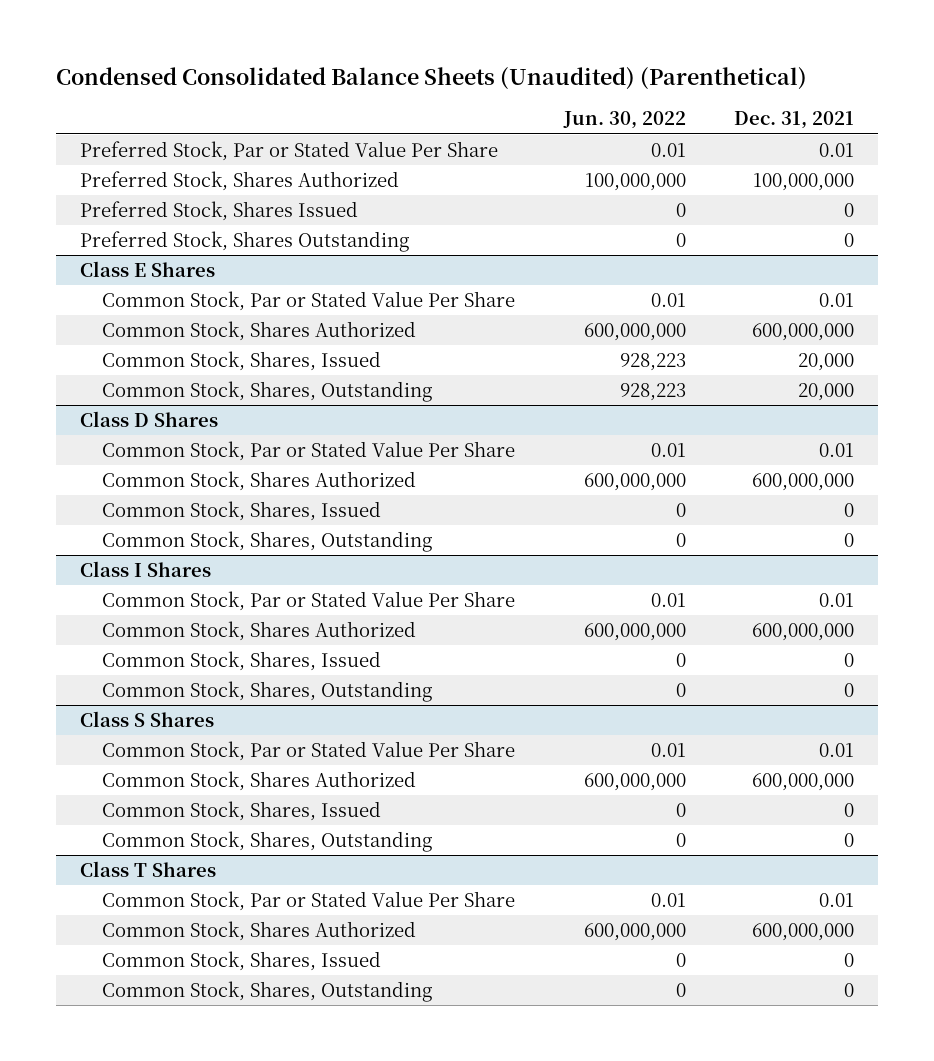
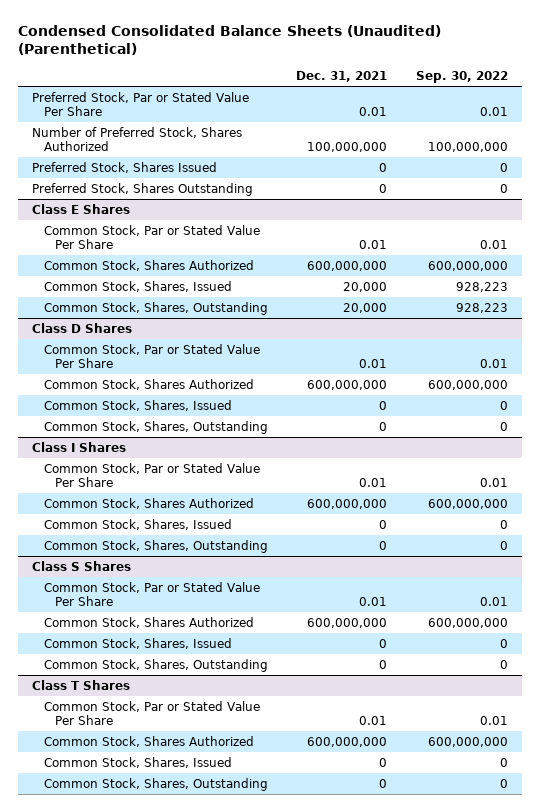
[562,111,686,130] Jun. 30, 2022 -> none
none -> [415,70,508,83] Sep. 30, 2022
[80,170,400,191] Preferred Stock, Shares Authorized -> [31,126,242,152] Number of Preferred Stock, Shares Authorized

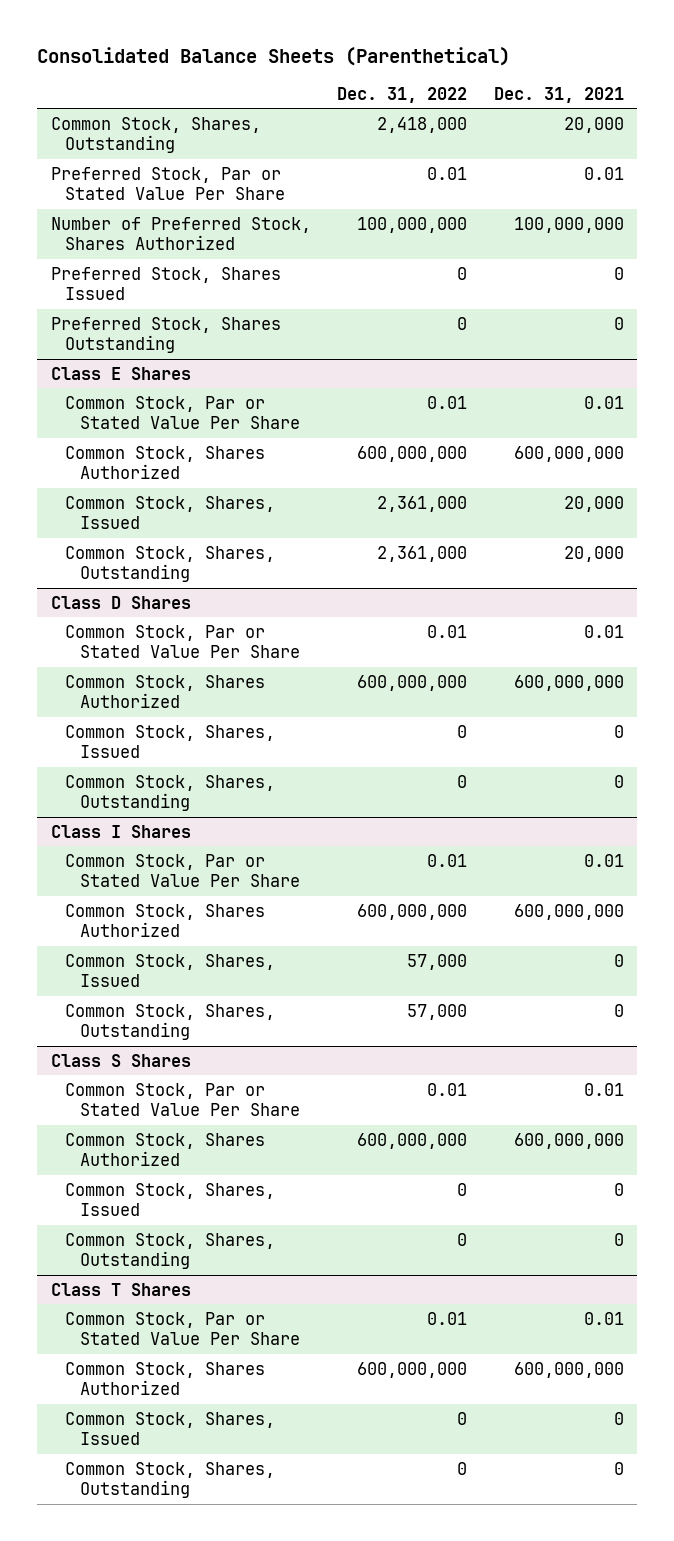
[17,24,441,55] Condensed Consolidated Balance Sheets (Unaudited) (Parenthetical) -> [37,46,511,66] Consolidated Balance Sheets (Parenthetical)
[415,70,508,83] Sep. 30, 2022 -> none
none -> [337,86,468,103] Dec. 31, 2022
none -> [50,116,261,153] Common Stock, Shares, Outstanding

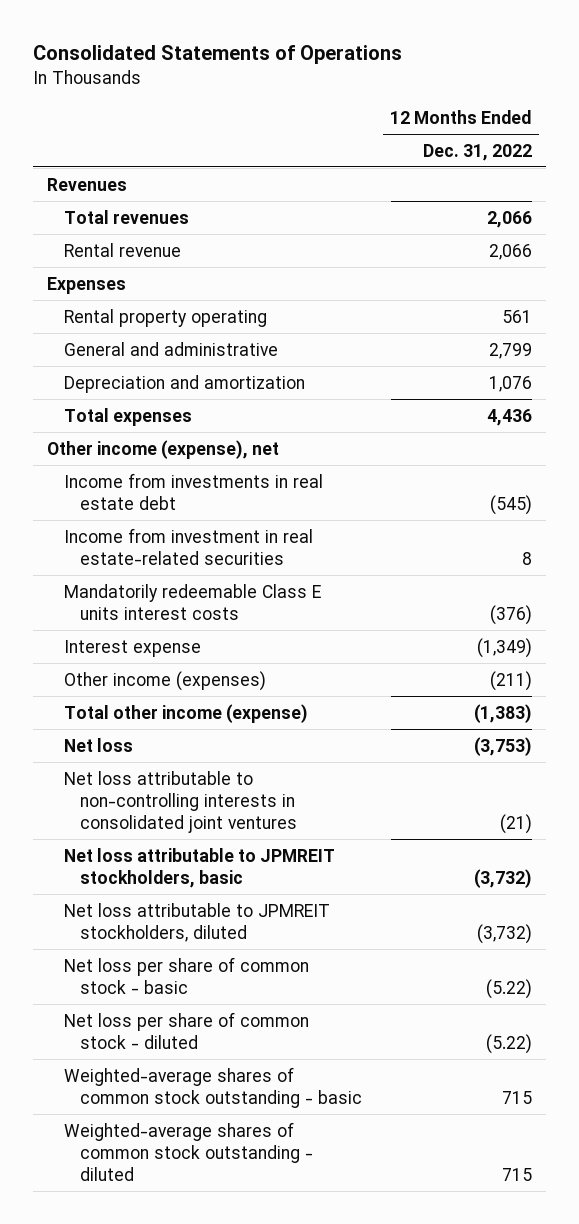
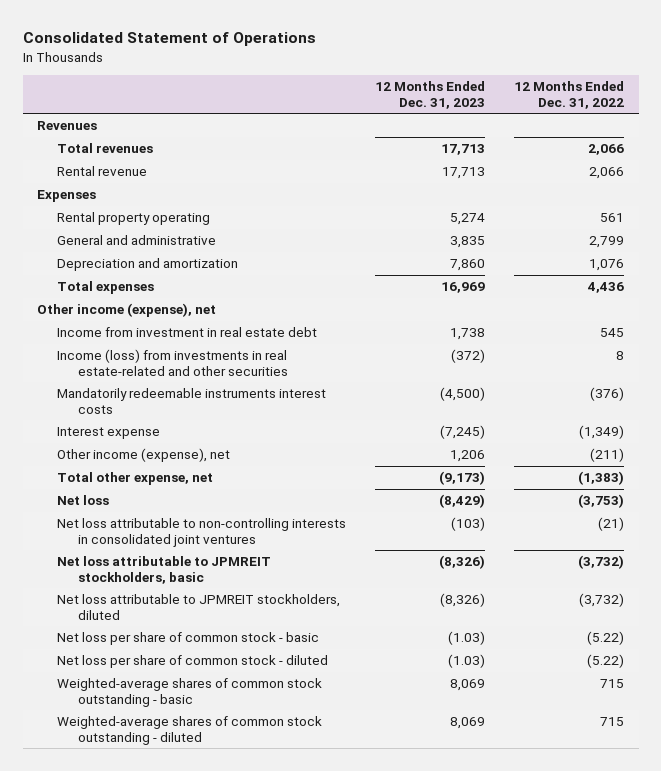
[32,45,402,65] Consolidated Statements of Operations -> [22,32,316,47] Consolidated Statement of Operations
none -> [375,81,486,109] 12 Months Ended Dec. 31, 2023
[63,472,323,510] Income from investments in real estate debt -> [57,327,318,338] Income from investment in real estate debt
[489,494,532,515] (545) -> [600,328,625,338] 545
[63,527,313,565] Income from investment in real estate-related securities -> [57,349,288,376] Income (loss) from investments in real estate-related and other securities
[63,583,321,620] Mandatorily redeemable Class E units interest costs -> [57,388,327,414] Mandatorily redeemable instruments interest costs
[63,670,266,691] Other income (expenses) -> [57,448,231,463] Other income (expense), net
[63,703,308,723] Total other income (expense) -> [57,472,214,486] Total other expense, net

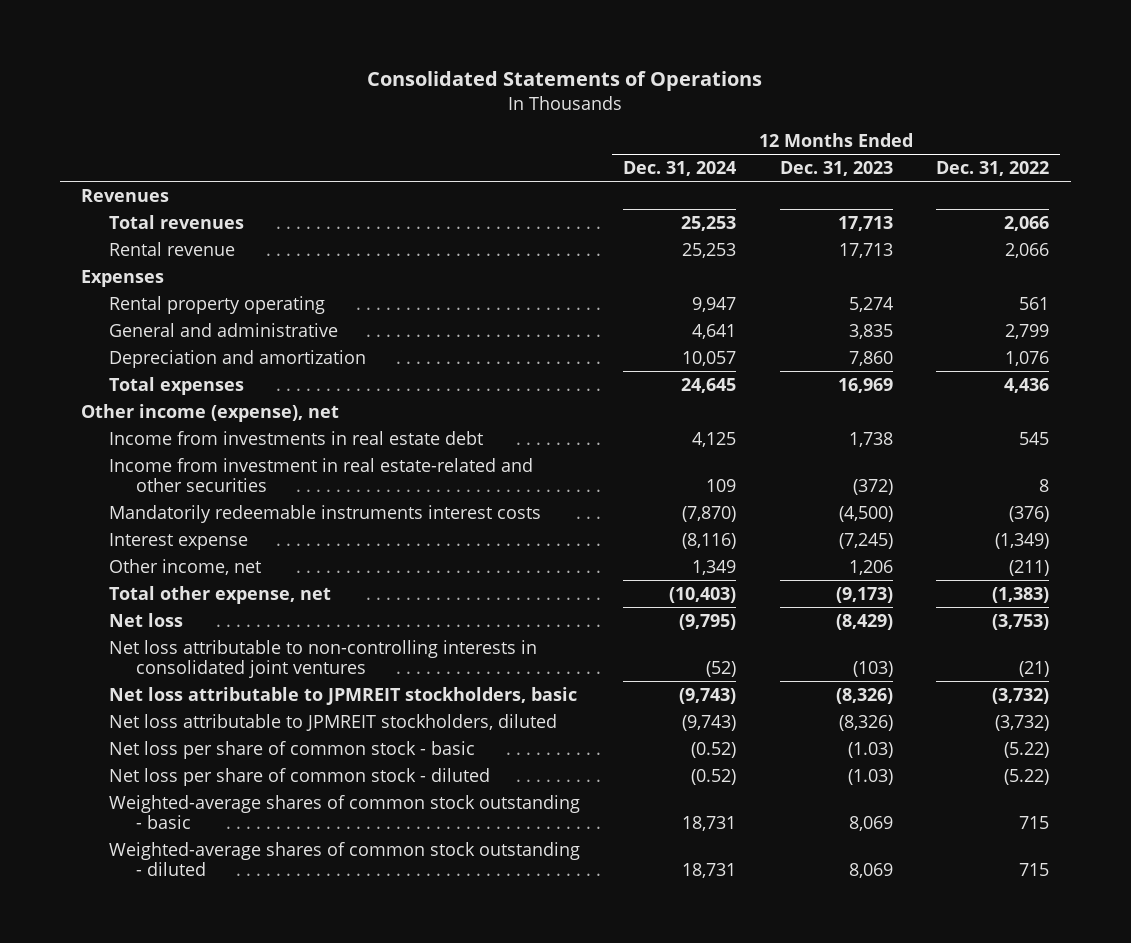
[22,32,316,47] Consolidated Statement of Operations -> [367,71,763,92] Consolidated Statements of Operations
none -> [623,160,737,176] Dec. 31, 2024
[57,327,318,338] Income from investment in real estate debt -> [108,430,483,445] Income from investments in real estate debt
[57,349,288,376] Income (loss) from investments in real estate-related and other securities -> [108,457,533,492] Income from investment in real estate-related and other securities
[57,448,231,463] Other income (expense), net -> [108,558,261,575] Other income, net

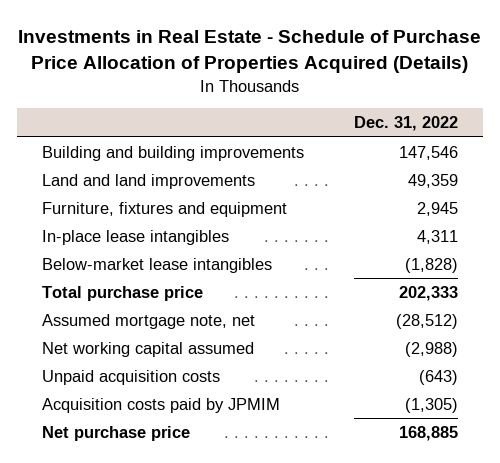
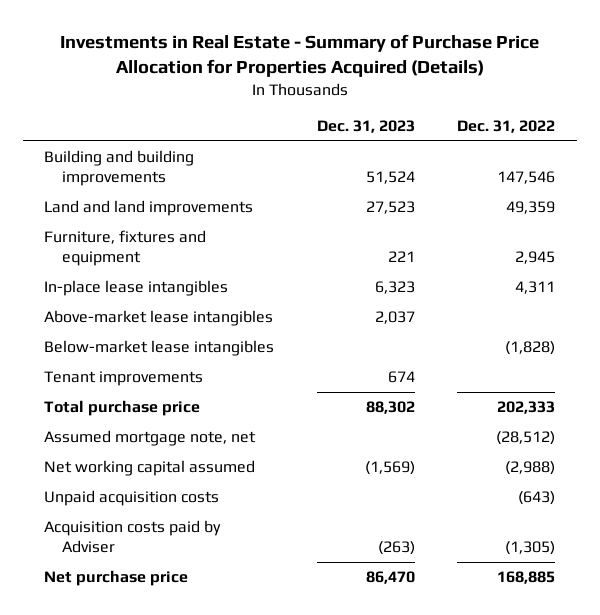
[18,30,482,74] Investments in Real Estate - Schedule of Purchase Price Allocation of Properties Acquired (Details) -> [59,33,539,77] Investments in Real Estate - Summary of Purchase Price Allocation for Properties Acquired (Details)
none -> [316,120,415,134] Dec. 31, 2023
none -> [44,310,274,327] Above-market lease intangibles
none -> [44,371,204,387] Tenant improvements
[42,397,281,413] Acquisition costs paid by JPMIM -> [44,520,222,553] Acquisition costs paid by Adviser

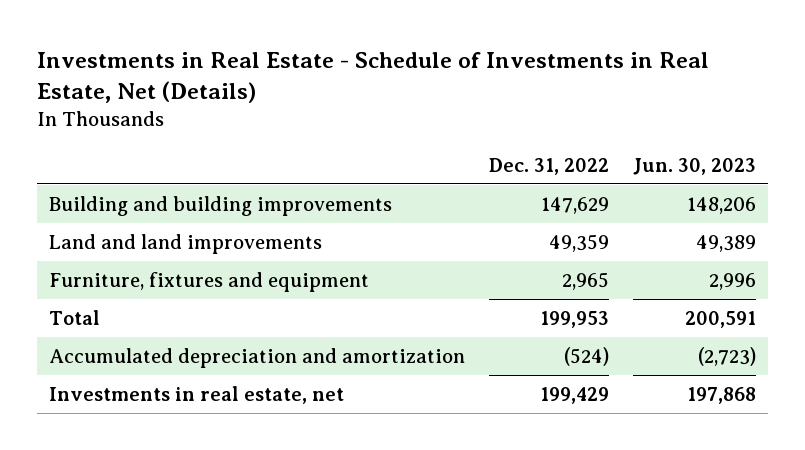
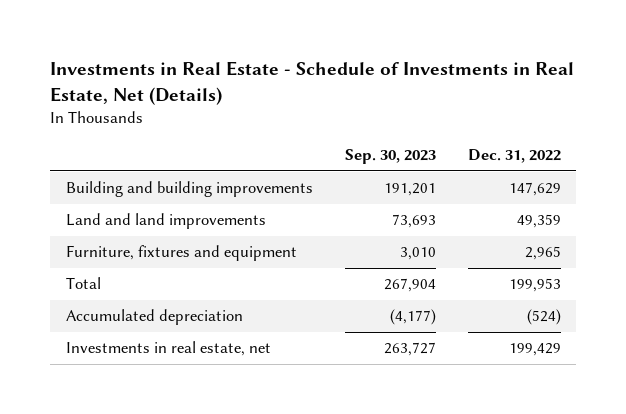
[632,157,756,175] Jun. 30, 2023 -> none
none -> [344,149,436,165] Sep. 30, 2023
[48,347,465,368] Accumulated depreciation and amortization -> [65,309,243,326] Accumulated depreciation

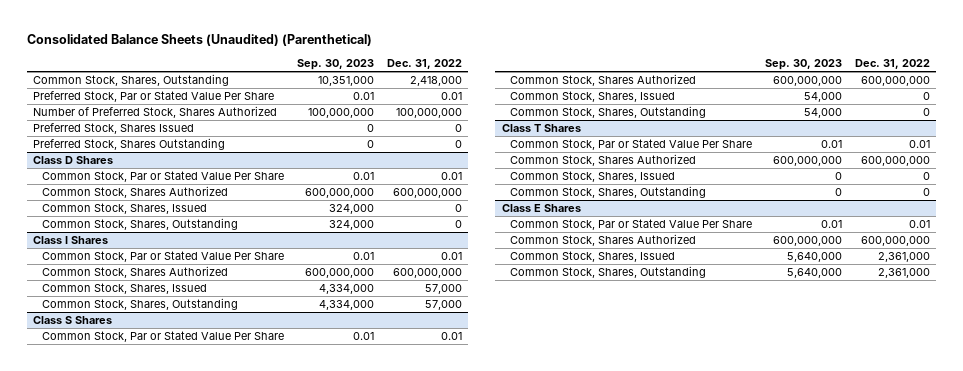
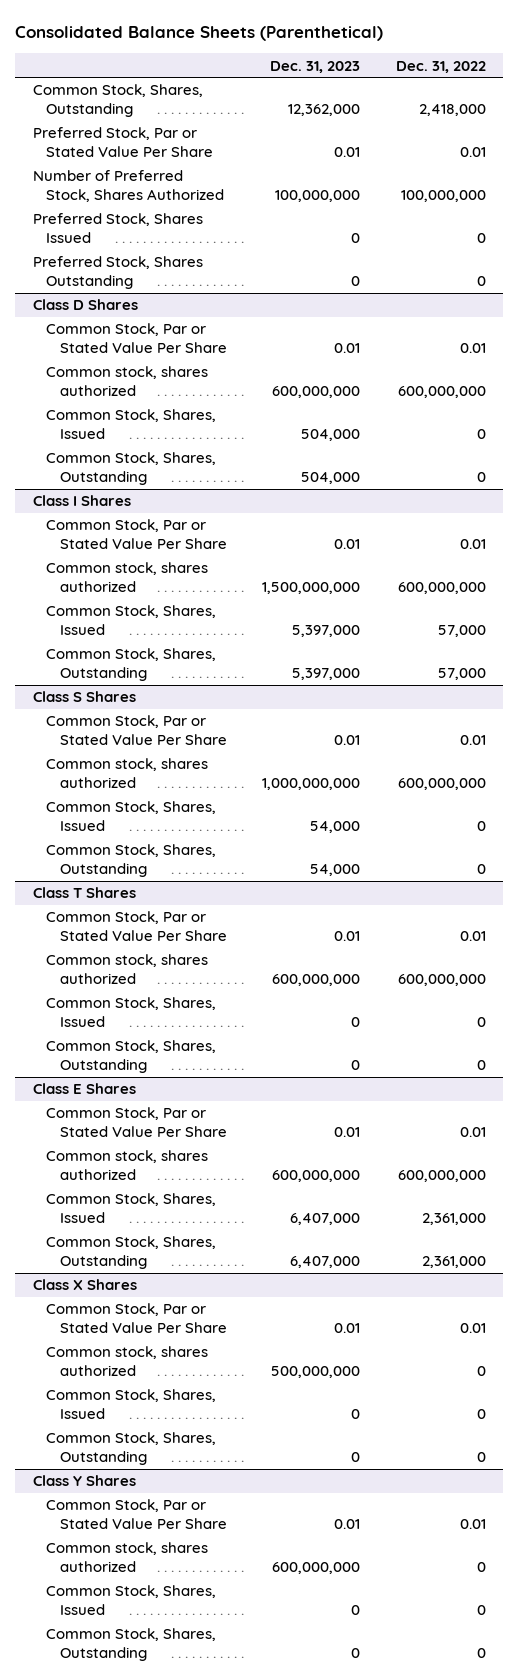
[27,34,373,47] Consolidated Balance Sheets (Unaudited) (Parenthetical) -> [15,26,384,42] Consolidated Balance Sheets (Parenthetical)
[296,59,374,71] Sep. 30, 2023 -> none
none -> [270,60,361,73] Dec. 31, 2023
[42,185,229,198] Common Stock, Shares Authorized -> [46,366,209,396] Common stock, shares authorized
[42,265,229,278] Common Stock, Shares Authorized -> [46,562,209,592] Common stock, shares authorized
[510,73,697,86] Common Stock, Shares Authorized -> [46,758,209,788] Common stock, shares authorized
[510,153,697,166] Common Stock, Shares Authorized -> [46,954,209,984] Common stock, shares authorized
[510,233,697,246] Common Stock, Shares Authorized -> [46,1150,209,1180] Common stock, shares authorized
none -> [32,1279,137,1291] Class X Shares
none -> [46,1303,227,1333] Common Stock, Par or Stated Value Per Share
none -> [46,1346,209,1376] Common stock, shares authorized
none -> [46,1389,217,1419] Common Stock, Shares, Issued
none -> [46,1432,217,1465] Common Stock, Shares, Outstanding
none -> [32,1475,136,1487] Class Y Shares
none -> [46,1499,227,1529] Common Stock, Par or Stated Value Per Share
none -> [46,1542,209,1572] Common stock, shares authorized
none -> [46,1585,217,1615] Common Stock, Shares, Issued
none -> [46,1628,217,1661] Common Stock, Shares, Outstanding

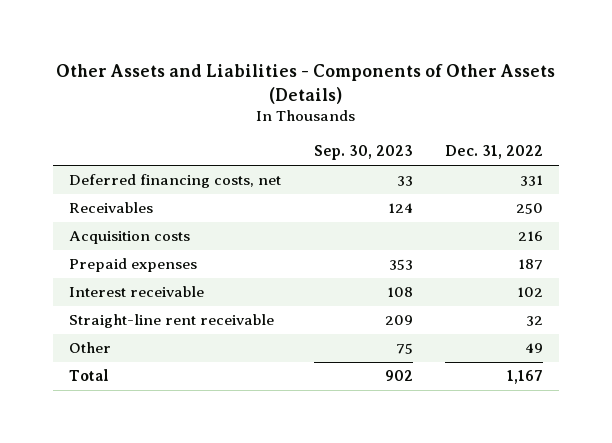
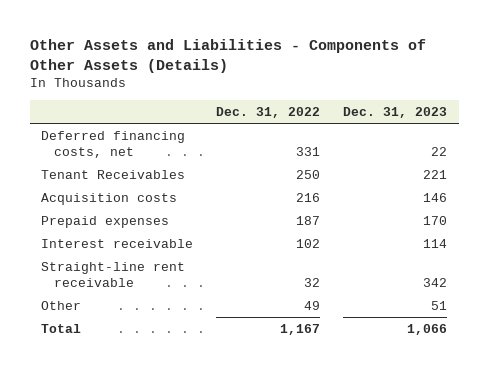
[313,145,413,161] Sep. 30, 2023 -> none
none -> [343,107,448,119] Dec. 31, 2023
[68,202,153,214] Receivables -> [41,169,186,179] Tenant Receivables

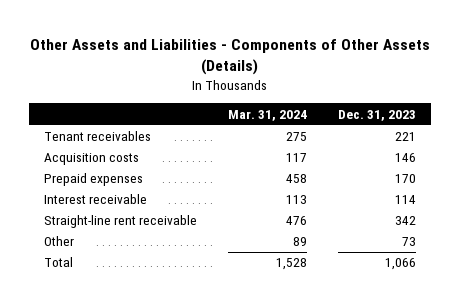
[216,107,321,119] Dec. 31, 2022 -> none
none -> [227,109,307,121] Mar. 31, 2024
[41,130,186,158] Deferred financing costs, net -> none
[41,169,186,179] Tenant Receivables -> [44,131,152,142] Tenant receivables
[431,300,448,310] 51 -> [401,237,416,247] 73

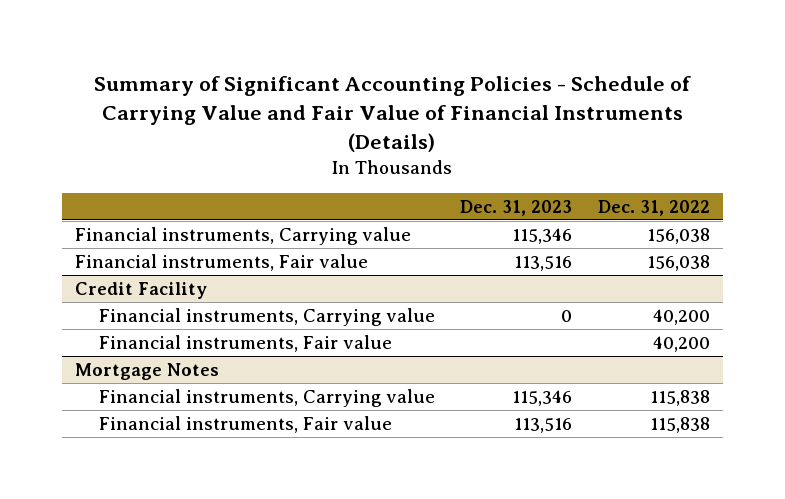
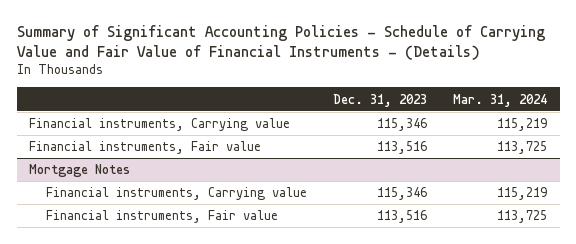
[94,76,692,152] Summary of Significant Accounting Policies - Schedule of Carrying Value and Fair Value of Financial Instruments (Details) -> [16,24,545,60] Summary of Significant Accounting Policies - Schedule of Carrying Value and Fair Value of Financial Instruments - (Details)
[598,199,711,216] Dec. 31, 2022 -> none
none -> [452,93,547,107] Mar. 31, 2024
[74,281,207,299] Credit Facility -> none
[98,307,435,326] Financial instruments, Carrying value -> none
[98,334,392,352] Financial instruments, Fair value -> none

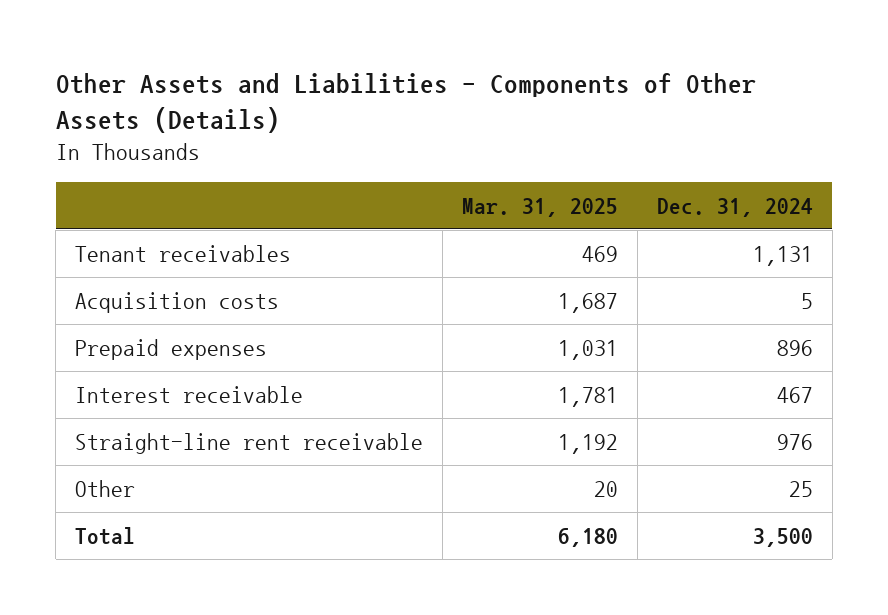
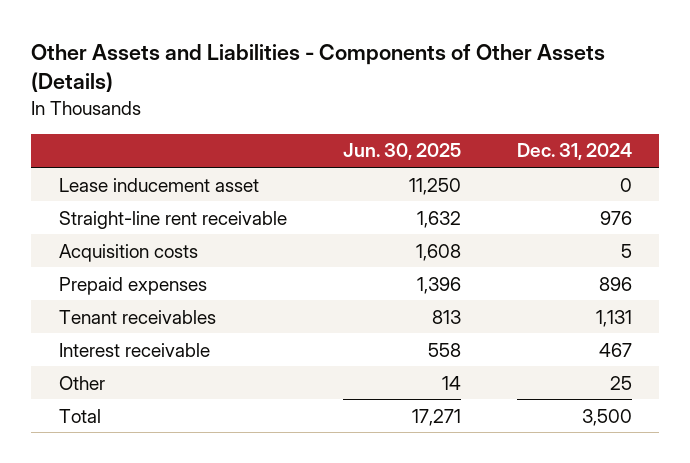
[461,198,618,218] Mar. 31, 2025 -> none
none -> [342,143,461,161] Jun. 30, 2025
none -> [58,177,259,192] Lease inducement asset
[75,432,424,454] Straight-line rent receivable -> [58,210,287,229] Straight-line rent receivable
[75,244,292,262] Tenant receivables -> [58,309,216,324] Tenant receivables

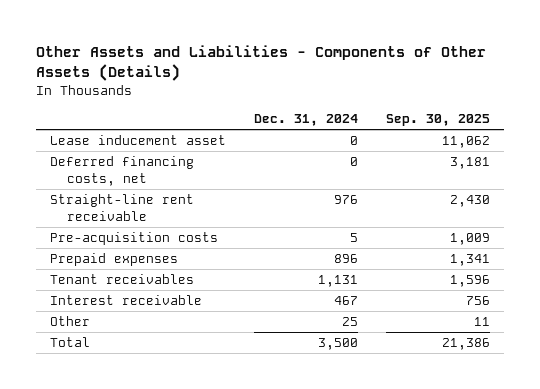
[342,143,461,161] Jun. 30, 2025 -> none
none -> [386,114,491,127] Sep. 30, 2025
none -> [50,155,195,187] Deferred financing costs, net
[58,243,198,262] Acquisition costs -> [50,231,219,245] Pre-acquisition costs

